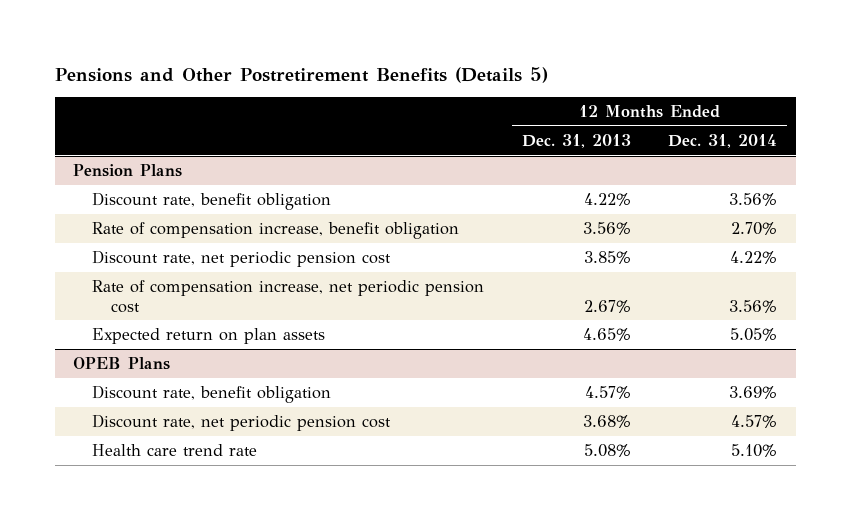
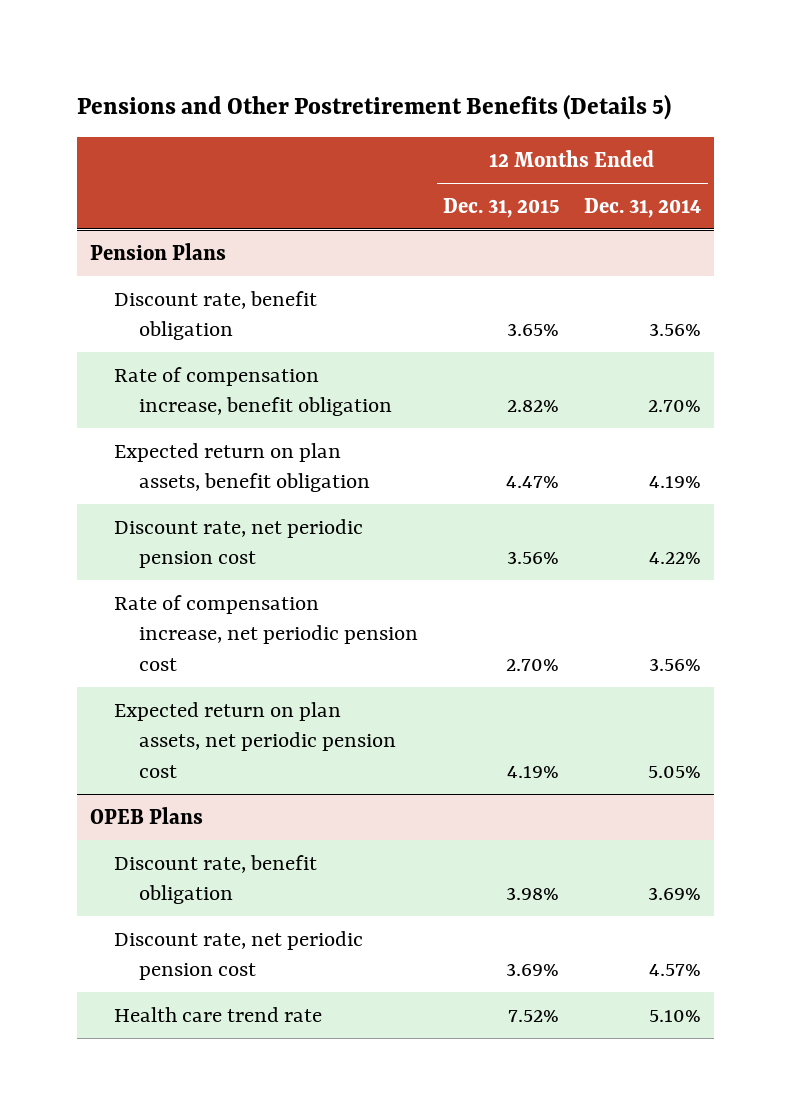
[521,133,631,148] Dec. 31, 2013 -> none
none -> [442,197,559,218] Dec. 31, 2015
none -> [114,442,370,493] Expected return on plan assets, benefit obligation
[92,328,326,345] Expected return on plan assets -> [114,701,396,778] Expected return on plan assets, net periodic pension cost

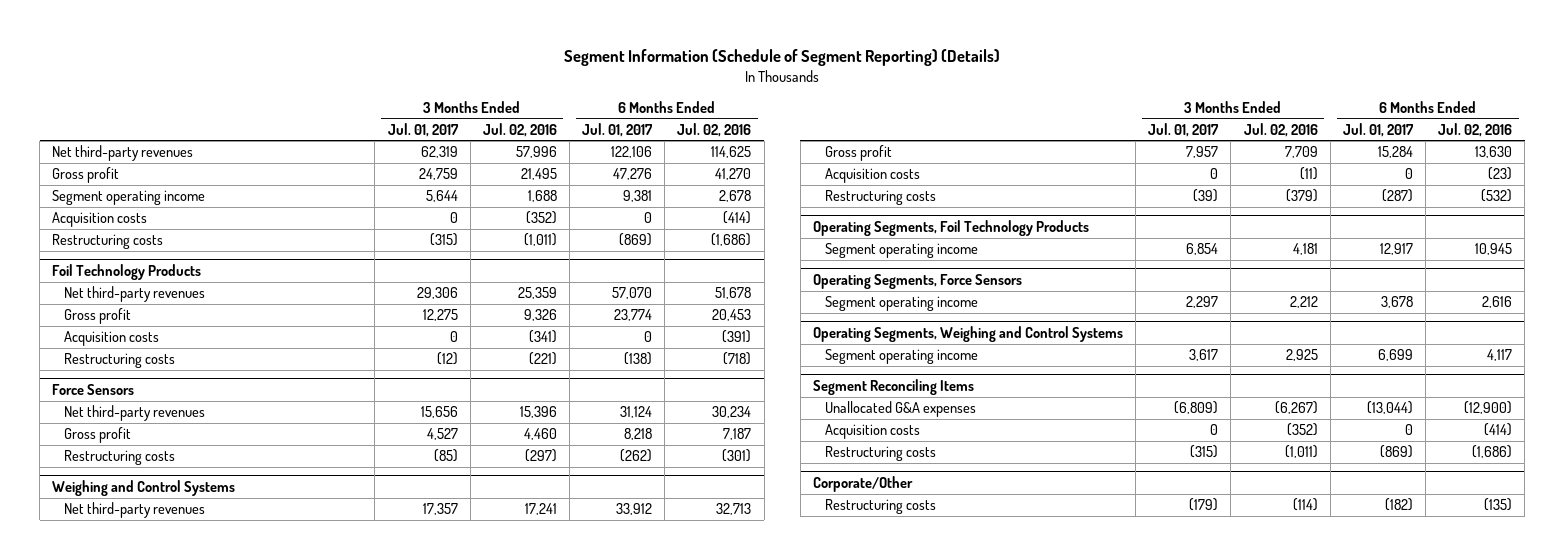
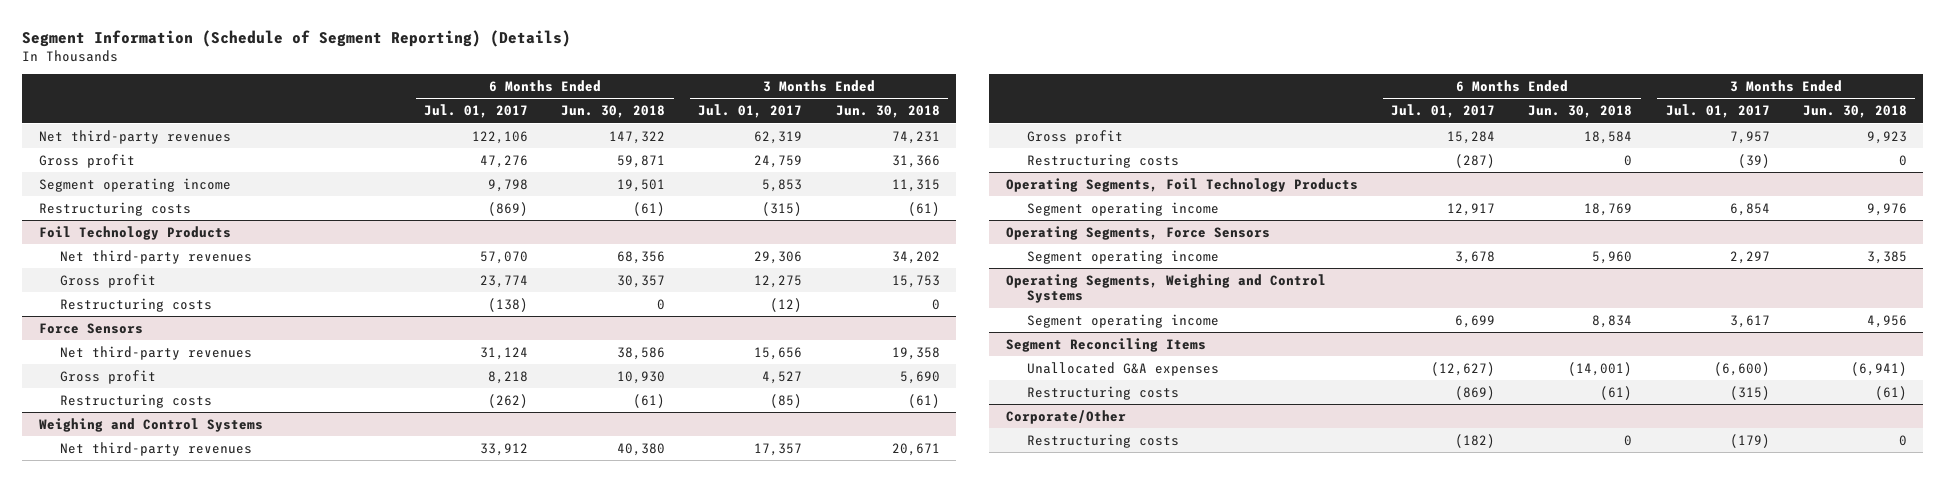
[482,122,557,137] Jul. 02, 2016 -> none
[677,122,752,137] Jul. 02, 2016 -> none
none -> [561,105,666,119] Jun. 30, 2018
none -> [835,105,940,119] Jun. 30, 2018
[52,212,148,228] Acquisition costs -> none
[425,190,458,203] 5,644 -> [762,178,803,192] 5,853
[623,190,653,203] 9,381 -> [488,178,529,192] 9,798
[64,331,160,347] Acquisition costs -> none
[825,168,921,184] Acquisition costs -> none
[825,424,921,440] Acquisition costs -> none
[1174,401,1219,415] (6,809) -> [1713,361,1770,376] (6,600)
[1366,401,1413,415] (13,044) -> [1431,361,1496,376] (12,627)

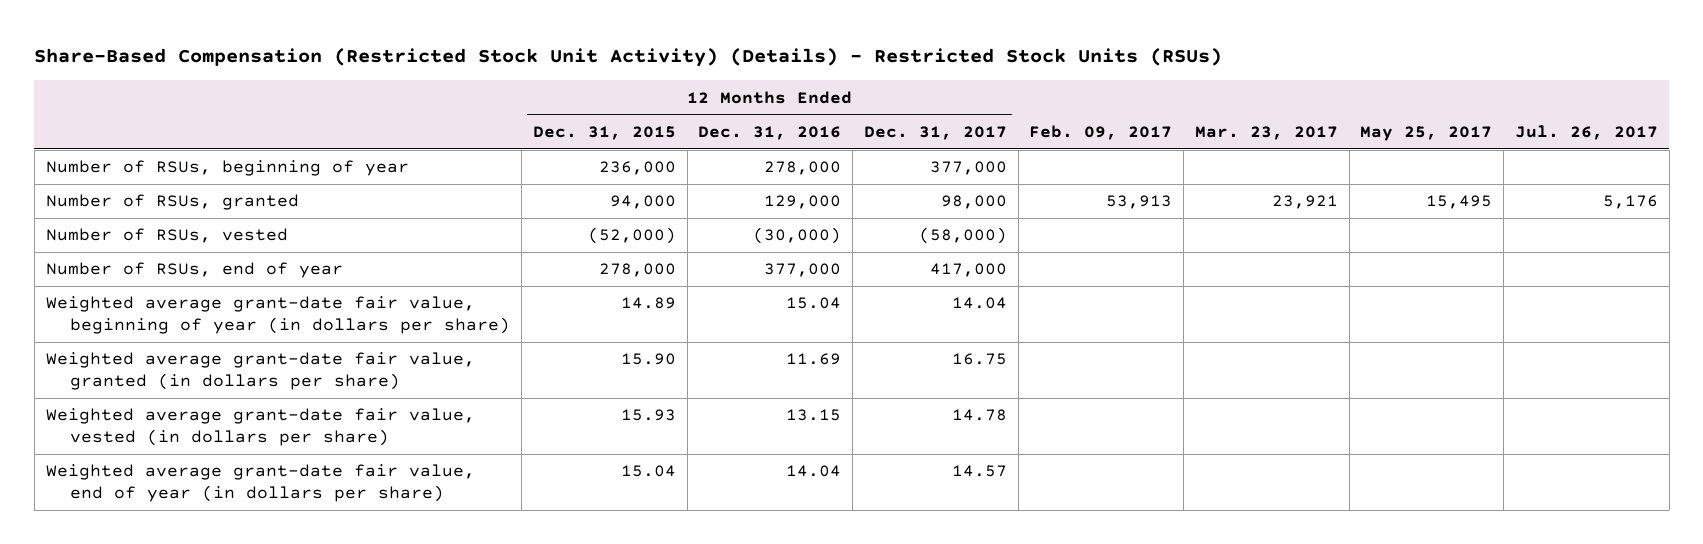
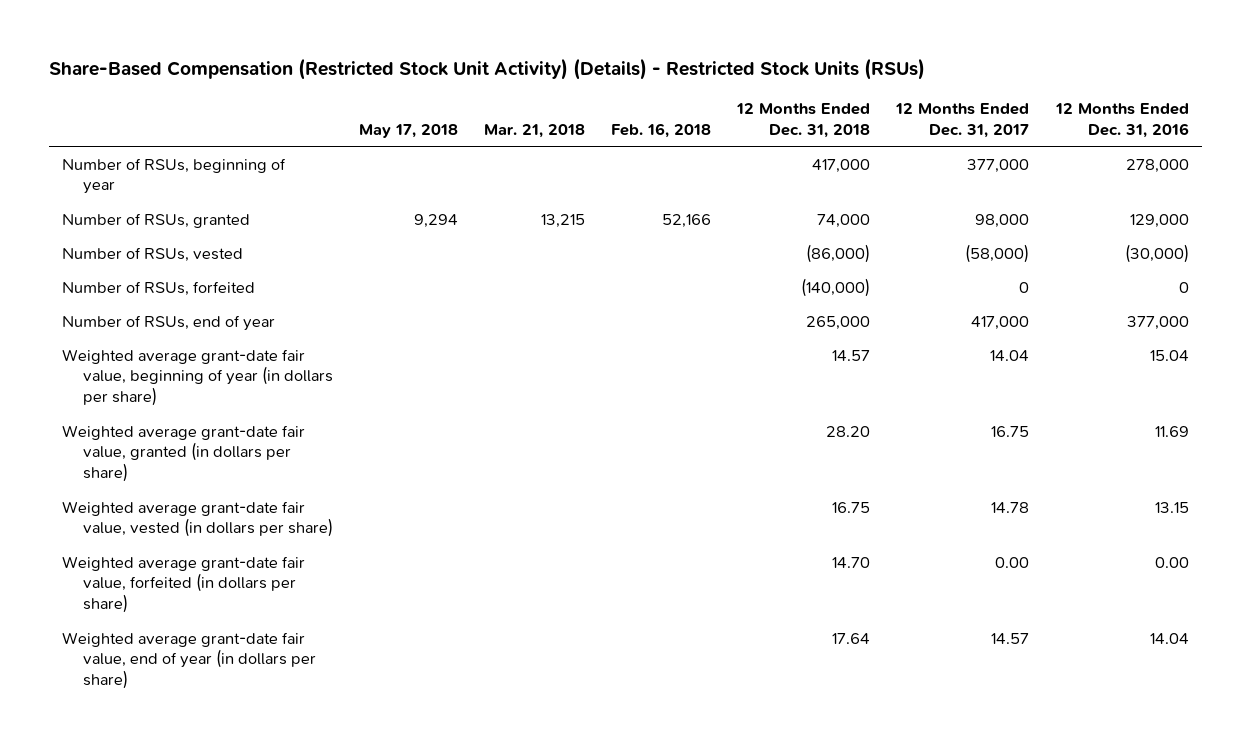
[532,125,676,140] Dec. 31, 2015 -> none
[1029,124,1173,140] Feb. 09, 2017 -> none
[1194,125,1338,140] Mar. 23, 2017 -> none
[1360,125,1493,141] May 25, 2017 -> none
[1514,124,1658,140] Jul. 26, 2017 -> none
none -> [359,123,459,138] May 17, 2018
none -> [484,123,586,138] Mar. 21, 2018
none -> [611,122,712,138] Feb. 16, 2018
none -> [736,102,871,138] 12 Months Ended Dec. 31, 2018
none -> [61,280,255,296] Number of RSUs, forfeited
none -> [61,555,305,614] Weighted average grant-date fair value, forfeited (in dollars per share)

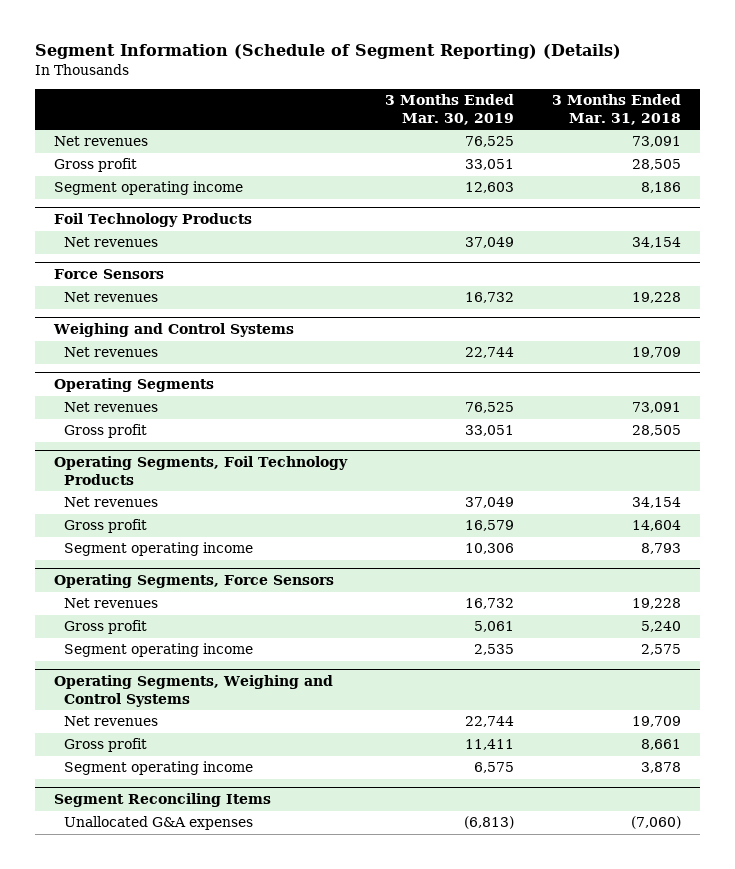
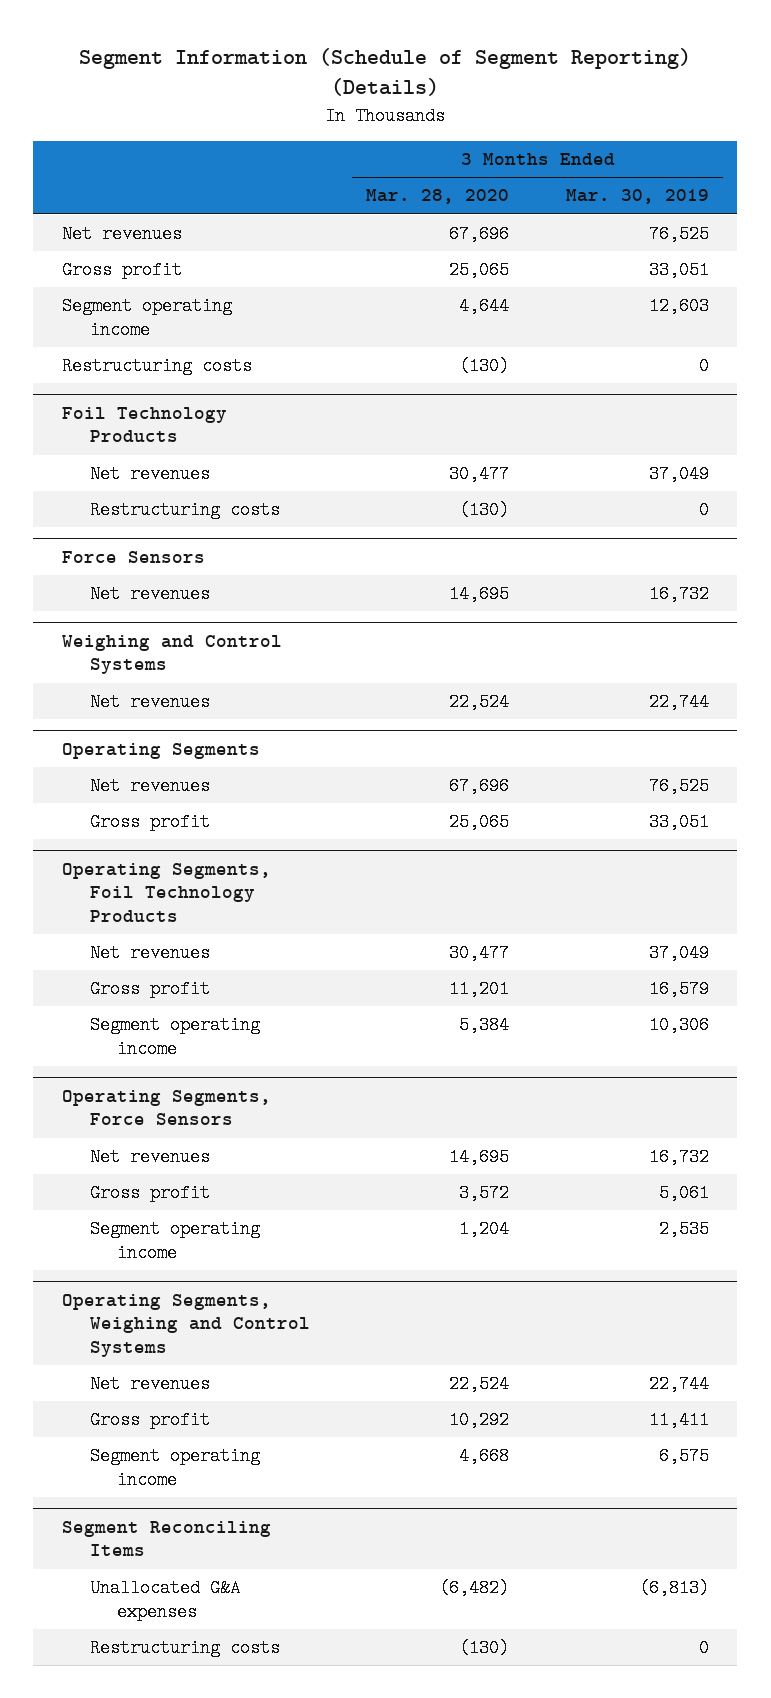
[551,94,681,126] 3 Months Ended Mar. 31, 2018 -> none
none -> [366,189,510,205] Mar. 28, 2020
none -> [61,357,252,376] Restructuring costs
none -> [89,501,280,520] Restructuring costs
none -> [89,1639,280,1658] Restructuring costs

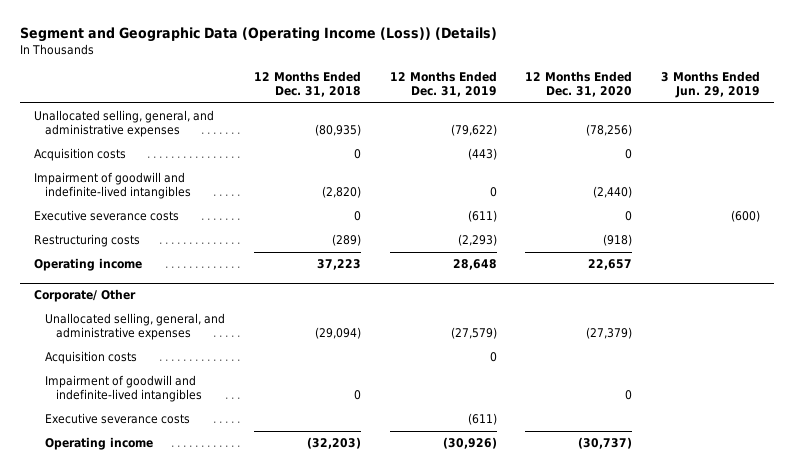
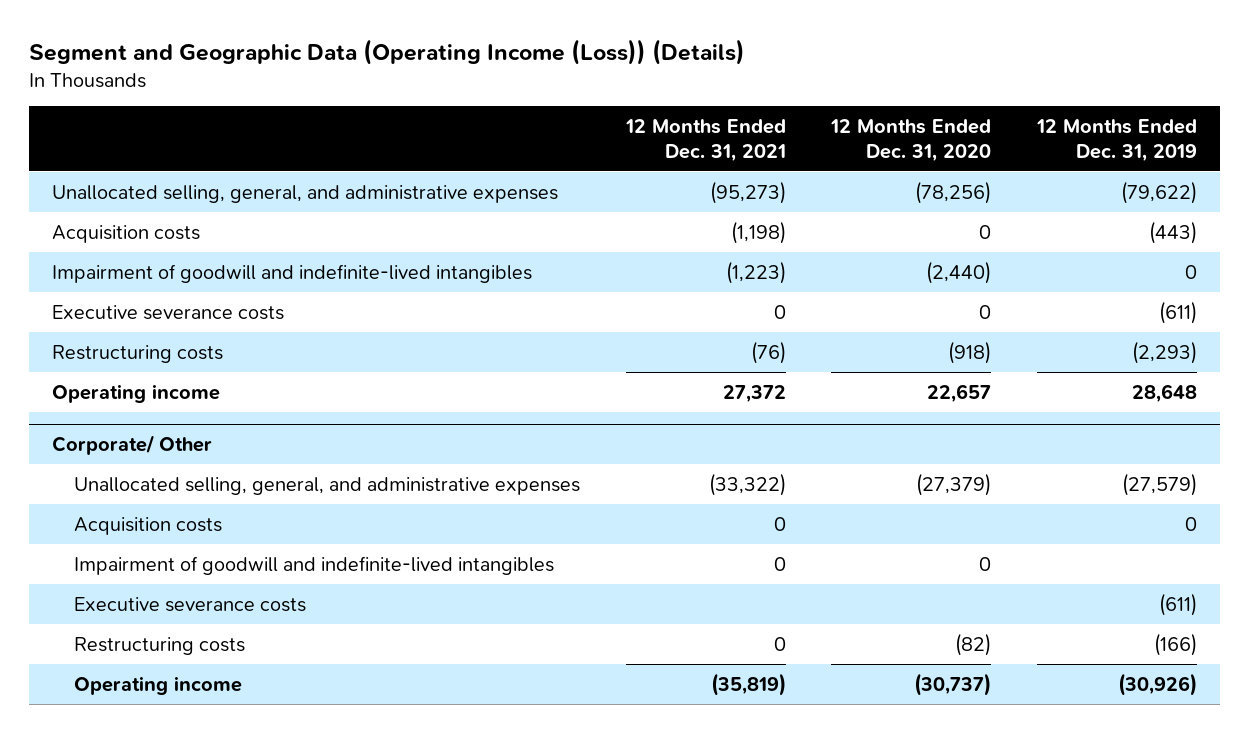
[253,71,361,98] 12 Months Ended Dec. 31, 2018 -> none
[660,71,760,99] 3 Months Ended Jun. 29, 2019 -> none
none -> [624,119,786,162] 12 Months Ended Dec. 31, 2021
none -> [73,636,245,655] Restructuring costs

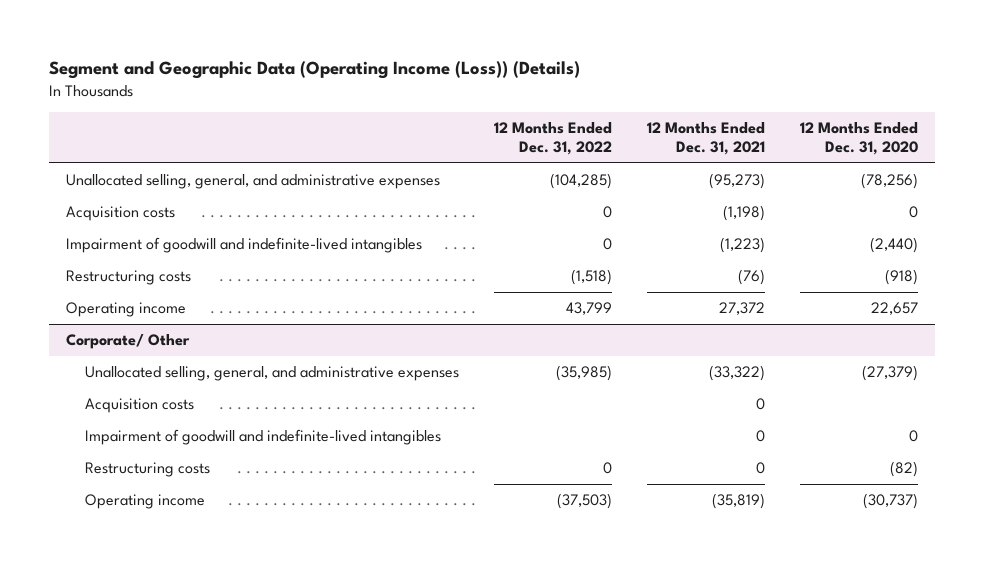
[1036,119,1198,162] 12 Months Ended Dec. 31, 2019 -> none
none -> [493,121,612,156] 12 Months Ended Dec. 31, 2022
[51,304,284,320] Executive severance costs -> none
[73,596,306,612] Executive severance costs -> none

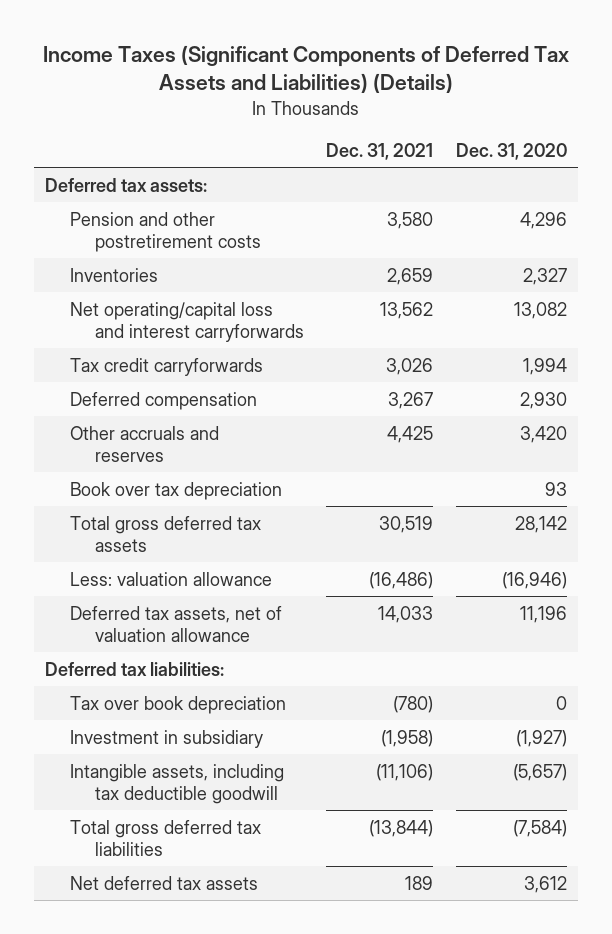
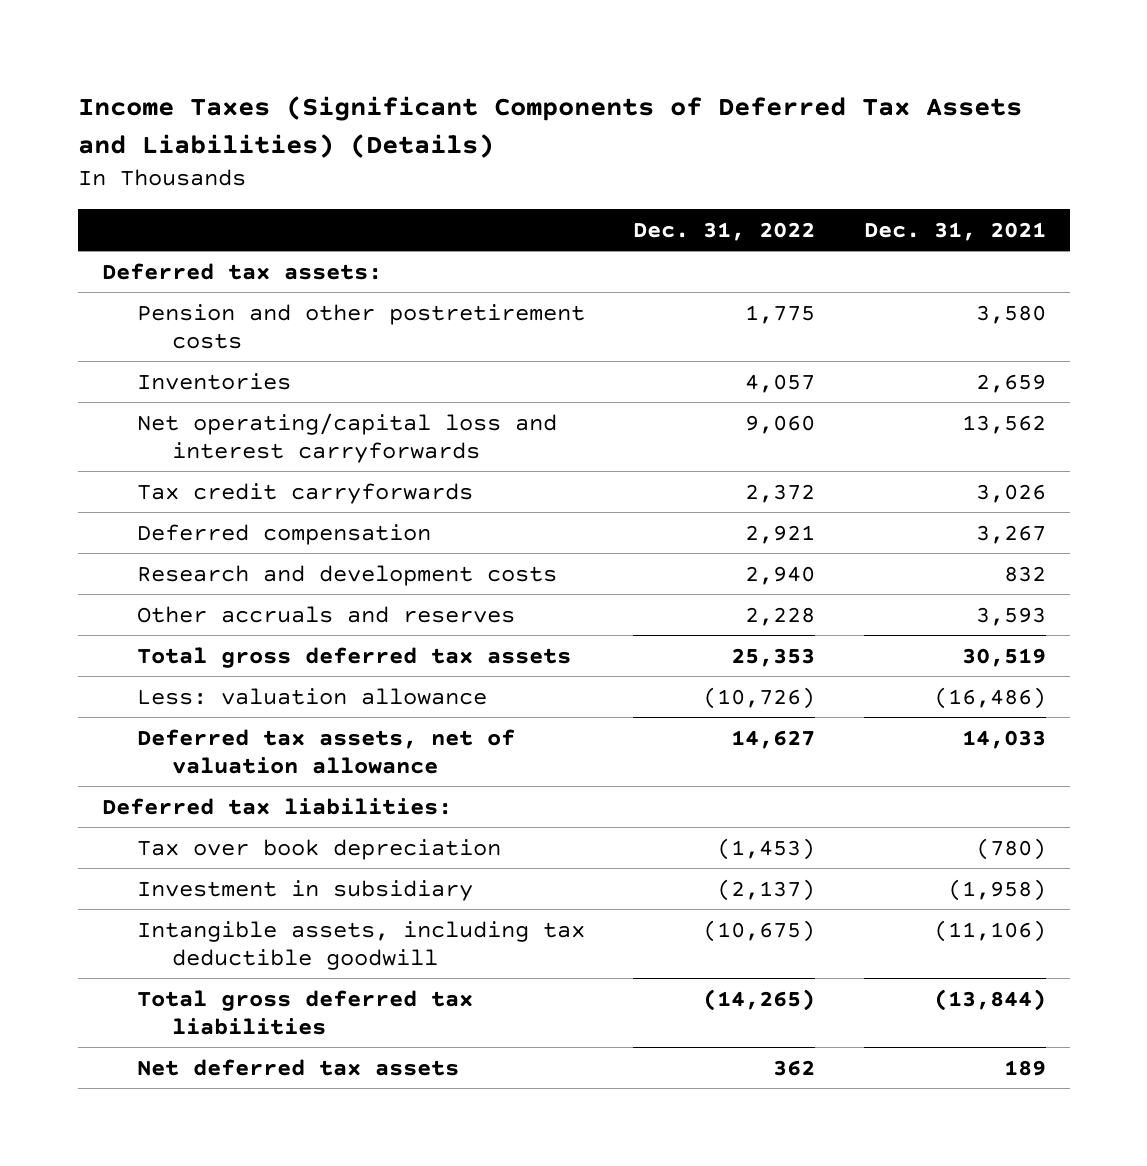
[455,142,567,160] Dec. 31, 2020 -> none
none -> [633,221,816,241] Dec. 31, 2022
[70,481,283,500] Book over tax depreciation -> none
none -> [137,564,558,586] Research and development costs
[387,425,434,443] 4,425 -> [975,606,1046,626] 3,593

